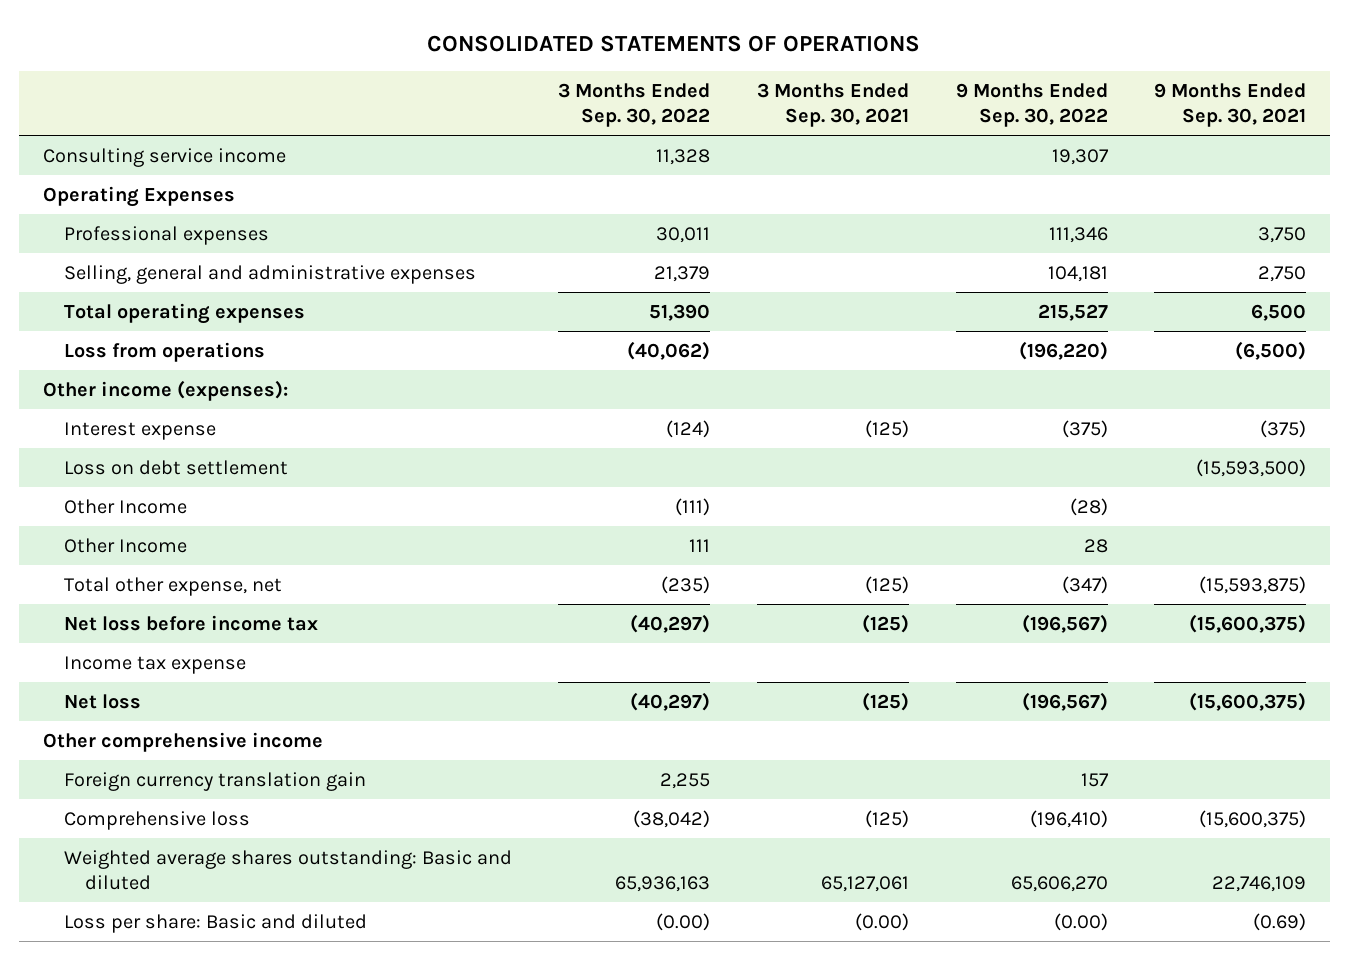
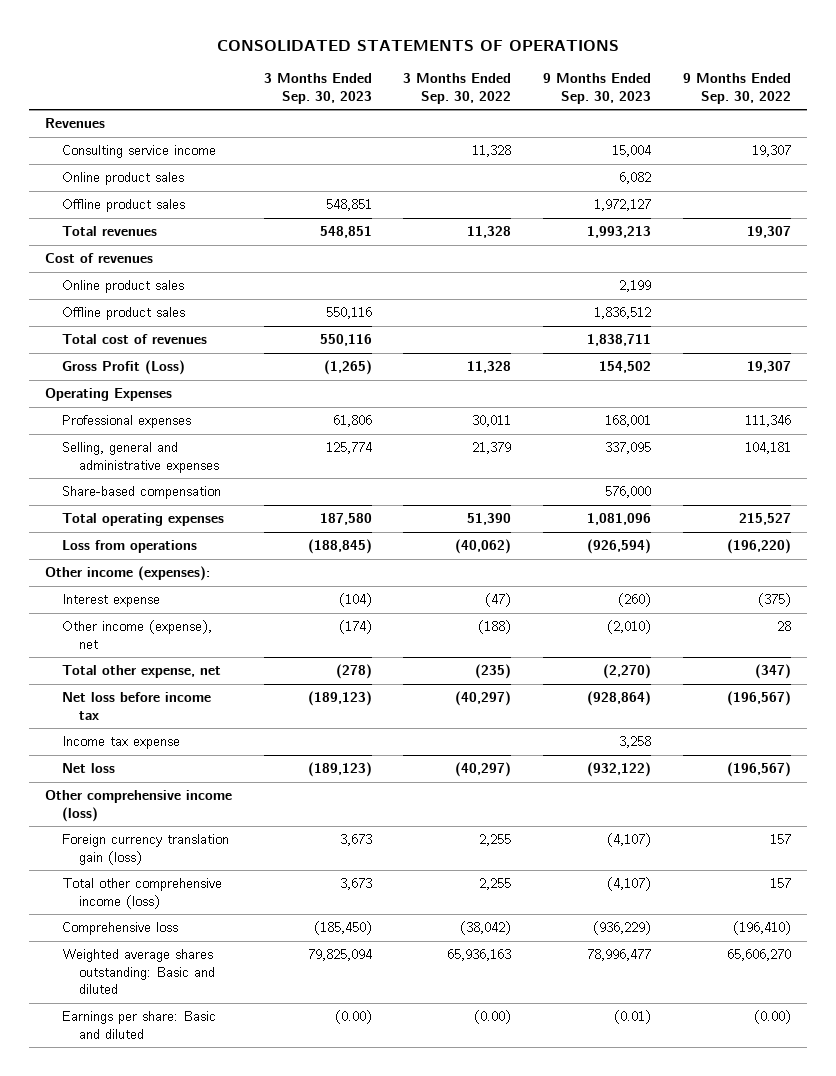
[757,82,910,128] 3 Months Ended Sep. 30, 2021 -> none
[1154,82,1307,128] 9 Months Ended Sep. 30, 2021 -> none
none -> [263,73,372,104] 3 Months Ended Sep. 30, 2023
none -> [543,73,652,104] 9 Months Ended Sep. 30, 2023
none -> [44,118,105,129] Revenues
none -> [61,172,184,186] Online product sales
none -> [61,199,185,213] Offline product sales
none -> [61,226,157,237] Total revenues
none -> [44,253,153,264] Cost of revenues
none -> [61,280,184,294] Online product sales
none -> [61,307,185,321] Offline product sales
none -> [61,334,207,345] Total cost of revenues
none -> [61,360,185,376] Gross Profit (Loss)
none -> [61,486,221,500] Share-based compensation
[63,459,288,475] Loss on debt settlement -> none
[63,537,187,553] Other Income -> none
[666,419,711,438] (124) -> [485,593,512,608] (47)
[63,498,187,514] Other Income -> [61,620,212,649] Other income (expense), net
[675,497,711,516] (111) -> [478,620,512,635] (188)
[1069,497,1108,516] (28) -> [777,621,792,632] 28
[42,731,323,752] Other comprehensive income -> [44,790,232,822] Other comprehensive income (loss)
[63,771,366,791] Foreign currency translation gain -> [61,834,229,865] Foreign currency translation gain (loss)
none -> [61,878,222,909] Total other comprehensive income (loss)
[63,913,367,933] Loss per share: Basic and diluted -> [61,1011,216,1039] Earnings per share: Basic and diluted

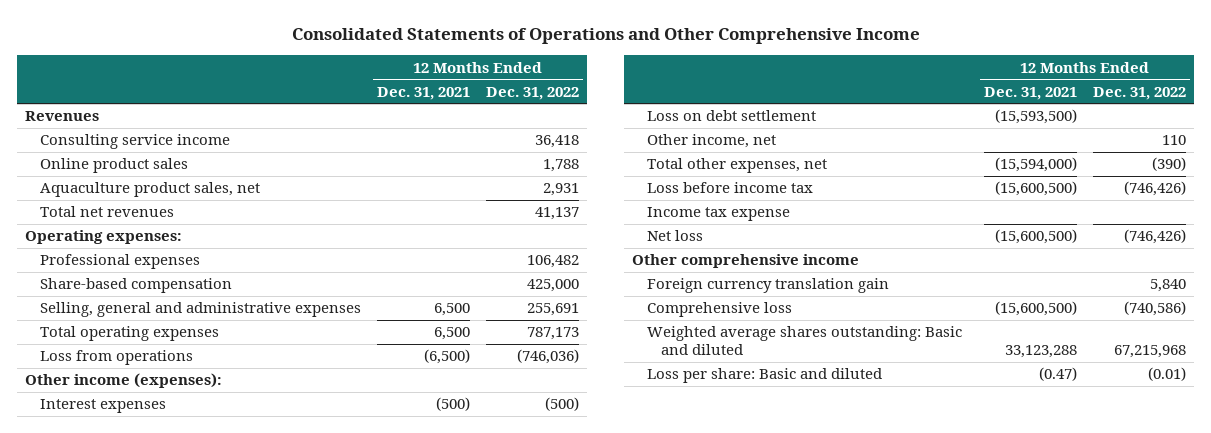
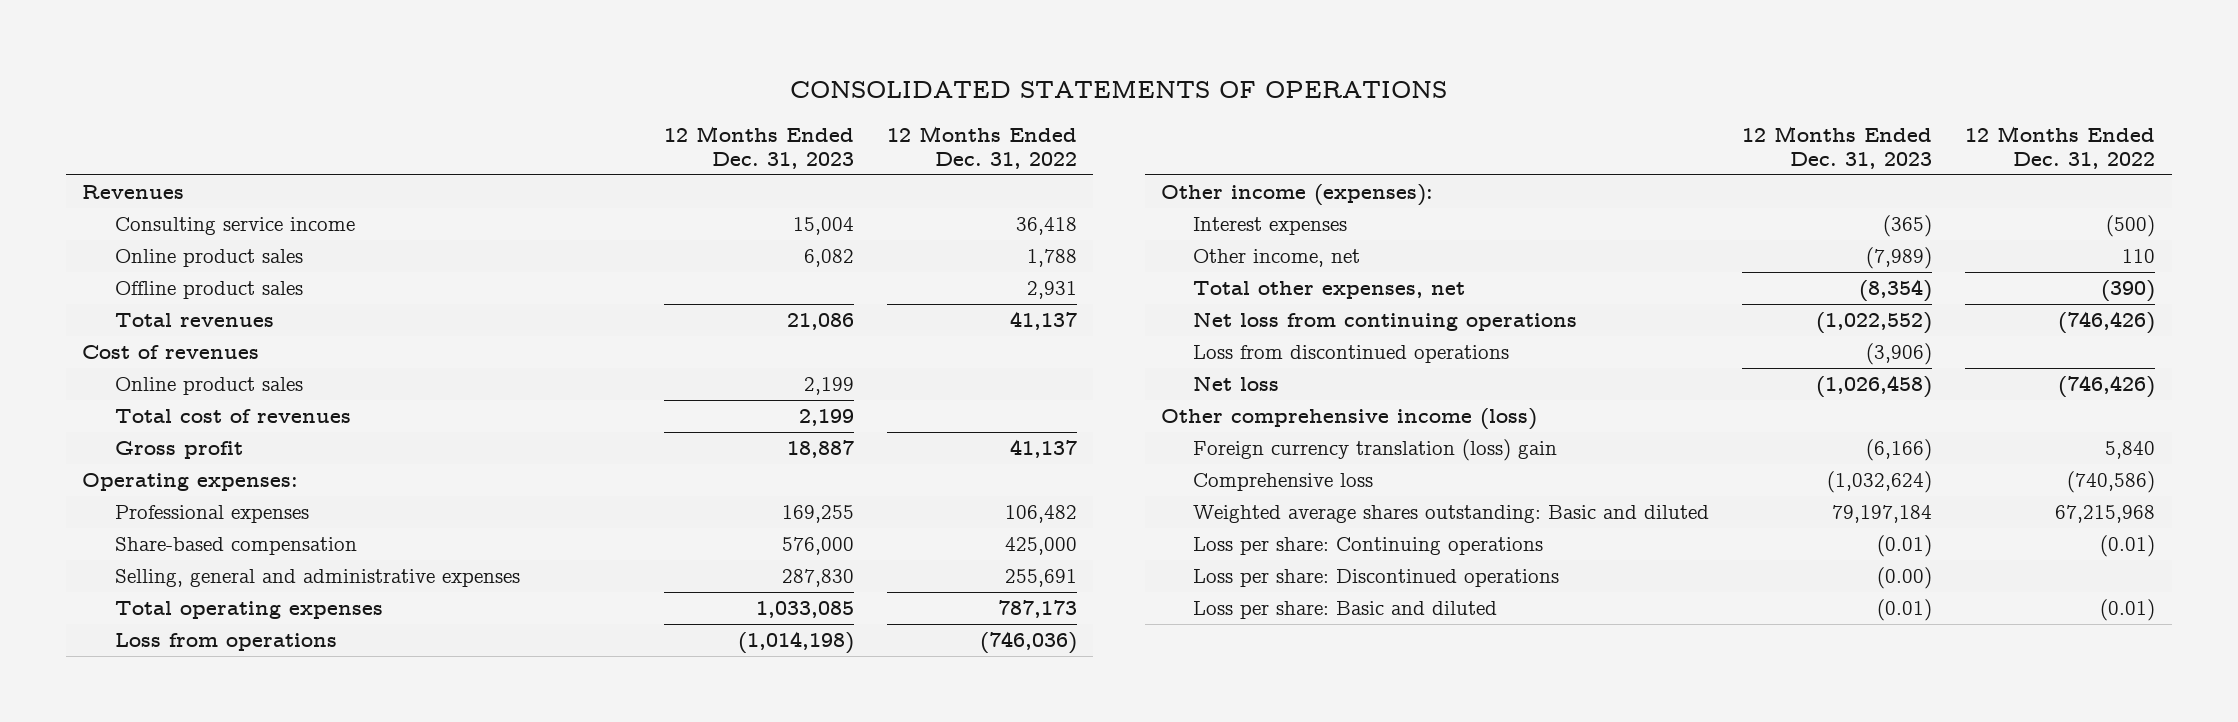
[291,28,920,45] Consolidated Statements of Operations and Other Comprehensive Income -> [789,80,1447,99] CONSOLIDATED STATEMENTS OF OPERATIONS
[377,86,471,100] Dec. 31, 2021 -> none
none -> [663,125,854,169] 12 Months Ended Dec. 31, 2023
[40,182,261,198] Aquaculture product sales, net -> [114,281,303,300] Offline product sales
[40,206,175,218] Total net revenues -> [114,313,274,328] Total revenues
none -> [82,345,260,360] Cost of revenues
none -> [114,377,303,396] Online product sales
none -> [114,409,351,424] Total cost of revenues
none -> [114,441,243,460] Gross profit
[646,110,816,122] Loss on debt settlement -> none
[646,207,790,222] Income tax expense -> none
[646,182,813,194] Loss before income tax -> [1193,312,1578,332] Net loss from continuing operations
none -> [1193,345,1510,364] Loss from discontinued operations
[632,254,860,269] Other comprehensive income -> [1161,408,1538,431] Other comprehensive income (loss)
[646,278,889,294] Foreign currency translation gain -> [1193,439,1558,462] Foreign currency translation (loss) gain
none -> [1193,537,1544,556] Loss per share: Continuing operations
none -> [1193,569,1560,588] Loss per share: Discontinued operations

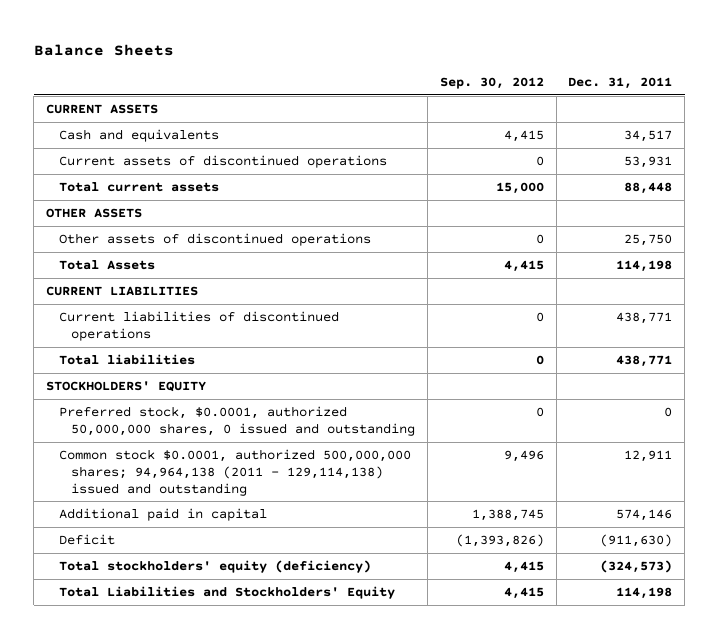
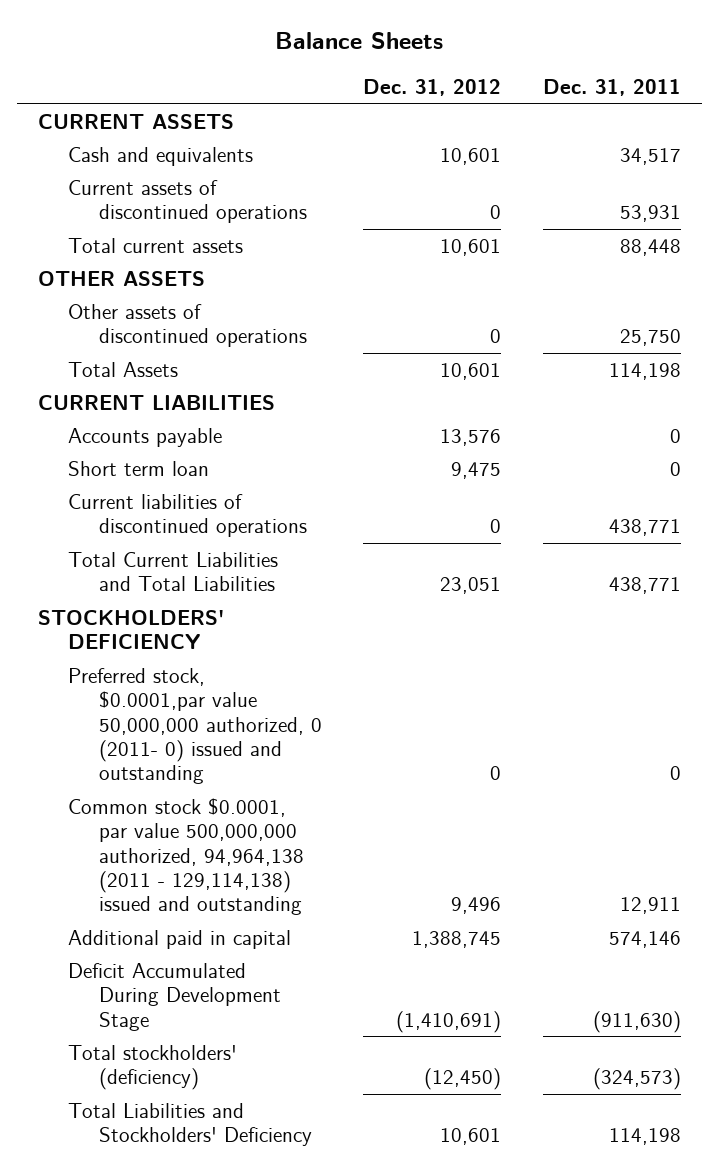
[439,76,544,89] Sep. 30, 2012 -> none
none -> [363,79,502,97] Dec. 31, 2012
none -> [68,428,223,448] Accounts payable
none -> [68,461,210,477] Short term loan
[46,380,207,392] STOCKHOLDERS' EQUITY -> none
[58,353,195,365] Total liabilities -> [68,552,279,592] Total Current Liabilities and Total Liabilities
none -> [37,610,224,650] STOCKHOLDERS' DEFICIENCY
[58,405,416,436] Preferred stock, $0.0001, authorized 50,000,000 shares, 0 issued and outstanding -> [68,668,322,785] Preferred stock, $0.0001,par value 50,000,000 authorized, 0 (2011- 0) issued and outstanding
[58,448,411,496] Common stock $0.0001, authorized 500,000,000 shares; 94,964,138 (2011 - 129,114,138) issued and outstanding -> [68,798,304,916] Common stock $0.0001, par value 500,000,000 authorized, 94,964,138 (2011 - 129,114,138) issued and outstanding
[58,533,115,545] Deficit -> [68,963,281,1031] Deficit Accumulated During Development Stage
[58,559,371,573] Total stockholders' equity (deficiency) -> [68,1045,238,1091] Total stockholders' (deficiency)
[58,585,395,599] Total Liabilities and Stockholders' Equity -> [68,1103,312,1147] Total Liabilities and Stockholders' Deficiency

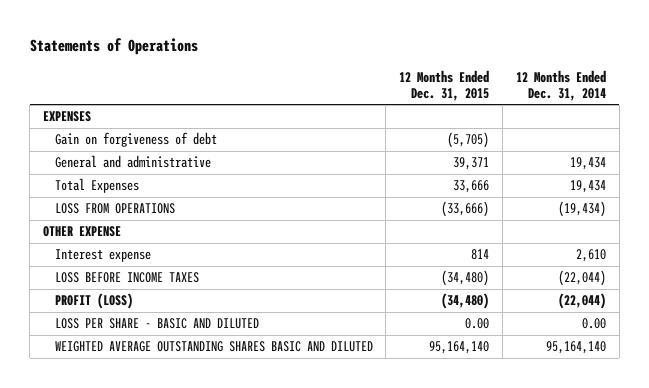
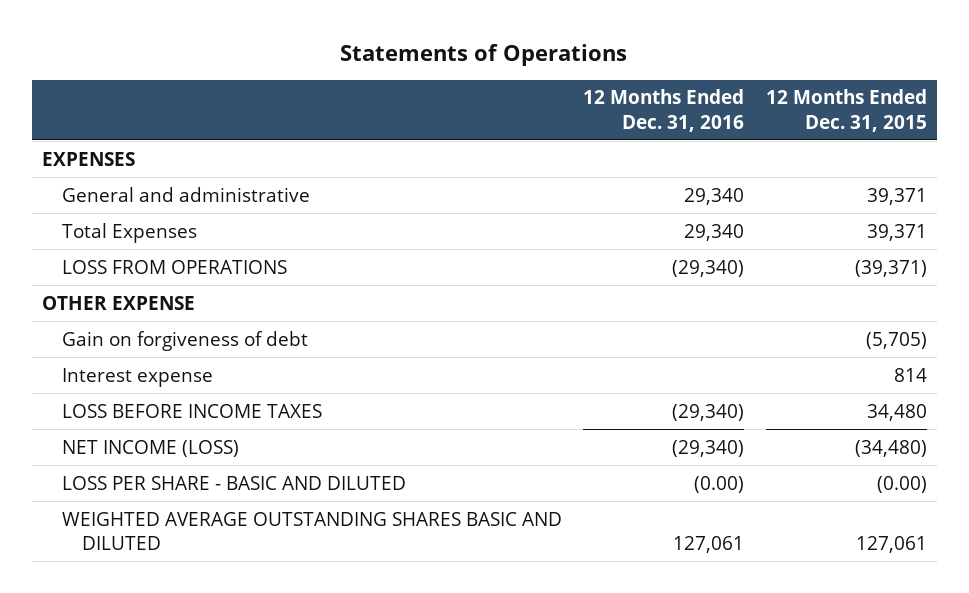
[515,69,606,101] 12 Months Ended Dec. 31, 2014 -> none
none -> [583,89,745,132] 12 Months Ended Dec. 31, 2016
[453,180,490,194] 33,666 -> [866,223,927,241] 39,371
[441,201,490,218] (33,666) -> [854,259,927,277] (39,371)
[54,132,217,148] Gain on forgiveness of debt -> [62,330,309,351] Gain on forgiveness of debt
[441,270,490,287] (34,480) -> [866,403,927,421] 34,480
[54,293,133,310] PROFIT (LOSS) -> [62,439,240,457] NET INCOME (LOSS)
[465,318,490,330] 0.00 -> [876,475,927,493] (0.00)
[429,341,490,355] 95,164,140 -> [855,535,927,553] 127,061

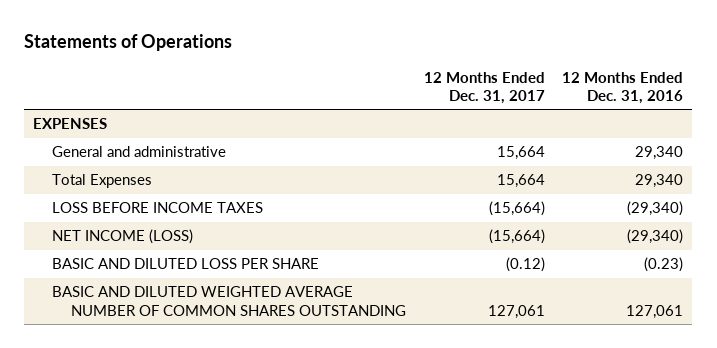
[765,89,927,132] 12 Months Ended Dec. 31, 2015 -> none
none -> [423,71,545,104] 12 Months Ended Dec. 31, 2017
[62,259,288,274] LOSS FROM OPERATIONS -> none
[42,295,196,310] OTHER EXPENSE -> none
[62,330,309,351] Gain on forgiveness of debt -> none
[62,367,214,387] Interest expense -> none
[62,475,407,490] LOSS PER SHARE - BASIC AND DILUTED -> [52,258,320,270] BASIC AND DILUTED LOSS PER SHARE
[694,475,745,493] (0.00) -> [644,257,684,273] (0.23)
[62,511,563,550] WEIGHTED AVERAGE OUTSTANDING SHARES BASIC AND DILUTED -> [52,286,407,316] BASIC AND DILUTED WEIGHTED AVERAGE NUMBER OF COMMON SHARES OUTSTANDING

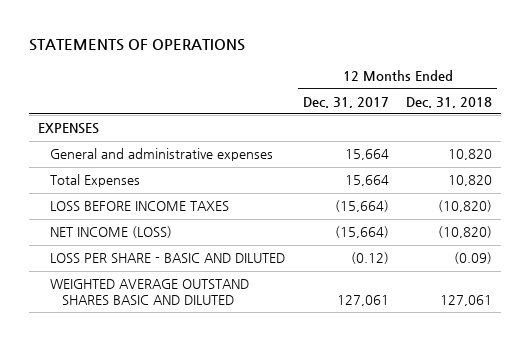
[24,33,233,51] Statements of Operations -> [28,39,245,52] STATEMENTS OF OPERATIONS
[562,71,684,104] 12 Months Ended Dec. 31, 2016 -> none
none -> [406,96,493,108] Dec. 31, 2018
[52,146,227,158] General and administrative -> [49,148,273,162] General and administrative expenses
[52,258,320,270] BASIC AND DILUTED LOSS PER SHARE -> [49,253,285,264] LOSS PER SHARE - BASIC AND DILUTED
[52,286,407,316] BASIC AND DILUTED WEIGHTED AVERAGE NUMBER OF COMMON SHARES OUTSTANDING -> [49,279,249,306] WEIGHTED AVERAGE OUTSTAND SHARES BASIC AND DILUTED

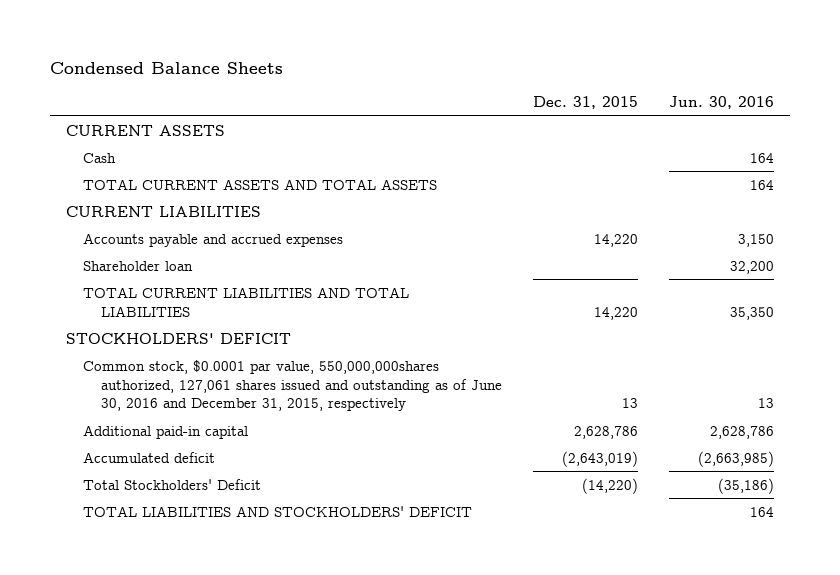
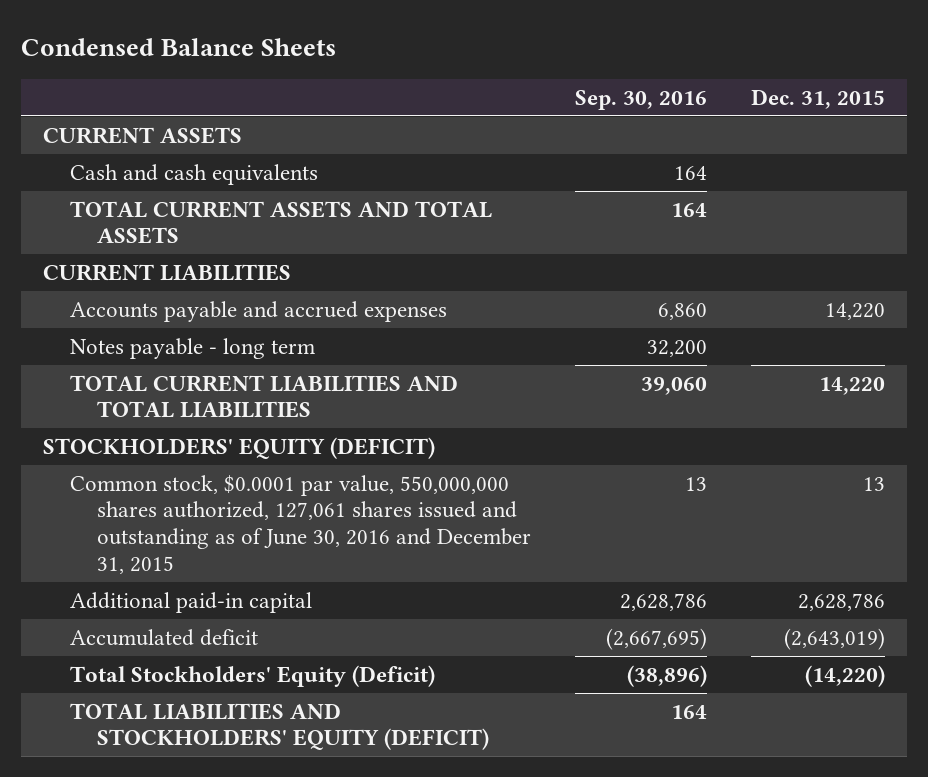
[669,96,775,110] Jun. 30, 2016 -> none
none -> [575,89,708,110] Sep. 30, 2016
[83,152,117,163] Cash -> [70,163,319,185] Cash and cash equivalents
[83,260,194,271] Shareholder loan -> none
none -> [70,337,316,359] Notes payable - long term
[65,332,291,344] STOCKHOLDERS' DEFICIT -> [43,436,436,459] STOCKHOLDERS' EQUITY (DEFICIT)
[83,359,502,412] Common stock, $0.0001 par value, 550,000,000shares authorized, 127,061 shares issued and outstanding as of June 30, 2016 and December 31, 2015, respectively -> [70,474,532,574] Common stock, $0.0001 par value, 550,000,000 shares authorized, 127,061 shares issued and outstanding as of June 30, 2016 and December 31, 2015
[83,478,262,490] Total Stockholders' Deficit -> [70,664,436,687] Total Stockholders' Equity (Deficit)
[83,505,473,517] TOTAL LIABILITIES AND STOCKHOLDERS' DEFICIT -> [70,702,490,751] TOTAL LIABILITIES AND STOCKHOLDERS' EQUITY (DEFICIT)

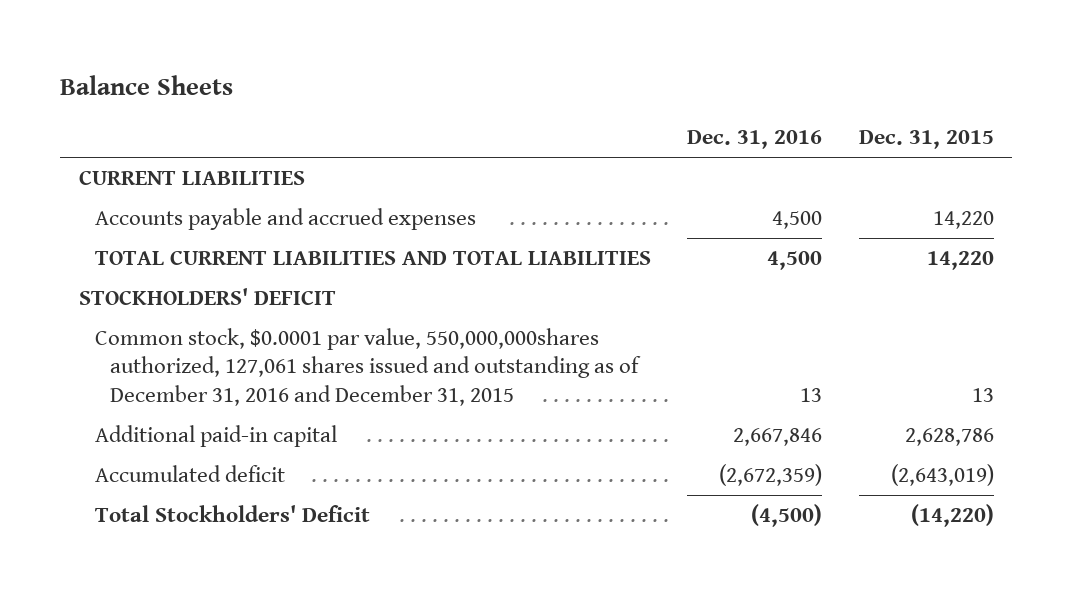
[20,38,336,57] Condensed Balance Sheets -> [60,75,234,96] Balance Sheets
[575,89,708,110] Sep. 30, 2016 -> none
none -> [687,130,823,150] Dec. 31, 2016
[43,126,243,144] CURRENT ASSETS -> none
[70,163,319,185] Cash and cash equivalents -> none
[70,200,493,245] TOTAL CURRENT ASSETS AND TOTAL ASSETS -> none
[70,337,316,359] Notes payable - long term -> none
[43,436,436,459] STOCKHOLDERS' EQUITY (DEFICIT) -> [78,287,336,305] STOCKHOLDERS' DEFICIT
[70,474,532,574] Common stock, $0.0001 par value, 550,000,000 shares authorized, 127,061 shares issued and outstanding as of June 30, 2016 and December 31, 2015 -> [94,327,642,406] Common stock, $0.0001 par value, 550,000,000shares authorized, 127,061 shares issued and outstanding as of December 31, 2016 and December 31, 2015
[70,702,490,751] TOTAL LIABILITIES AND STOCKHOLDERS' EQUITY (DEFICIT) -> none
[70,664,436,687] Total Stockholders' Equity (Deficit) -> [94,504,370,522] Total Stockholders' Deficit

